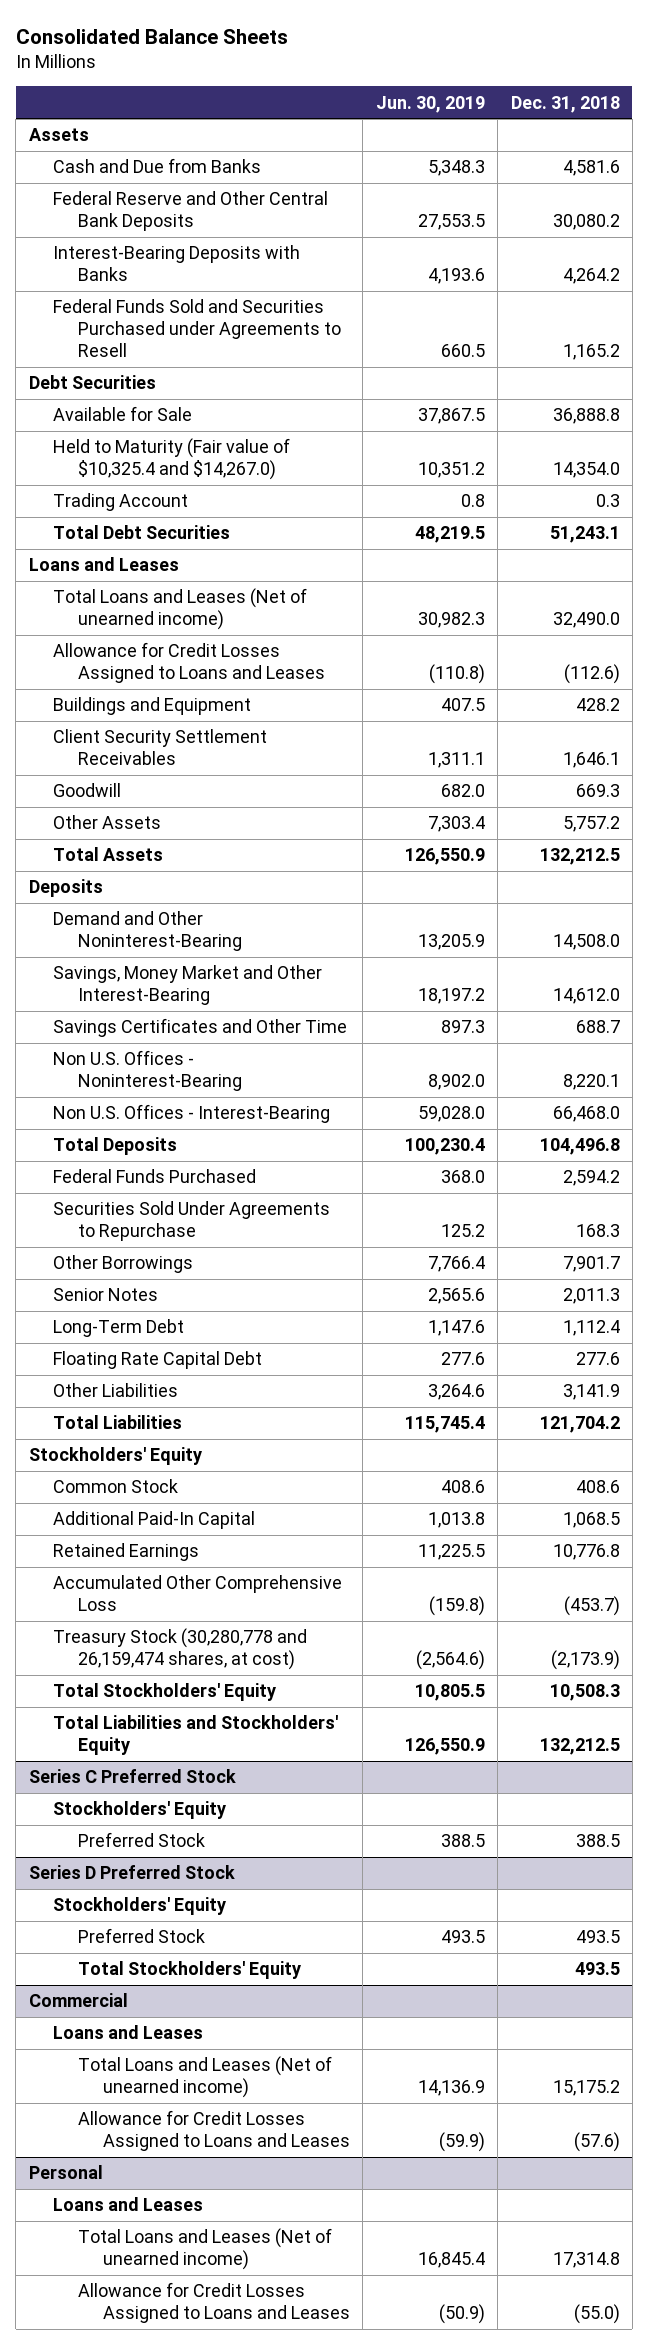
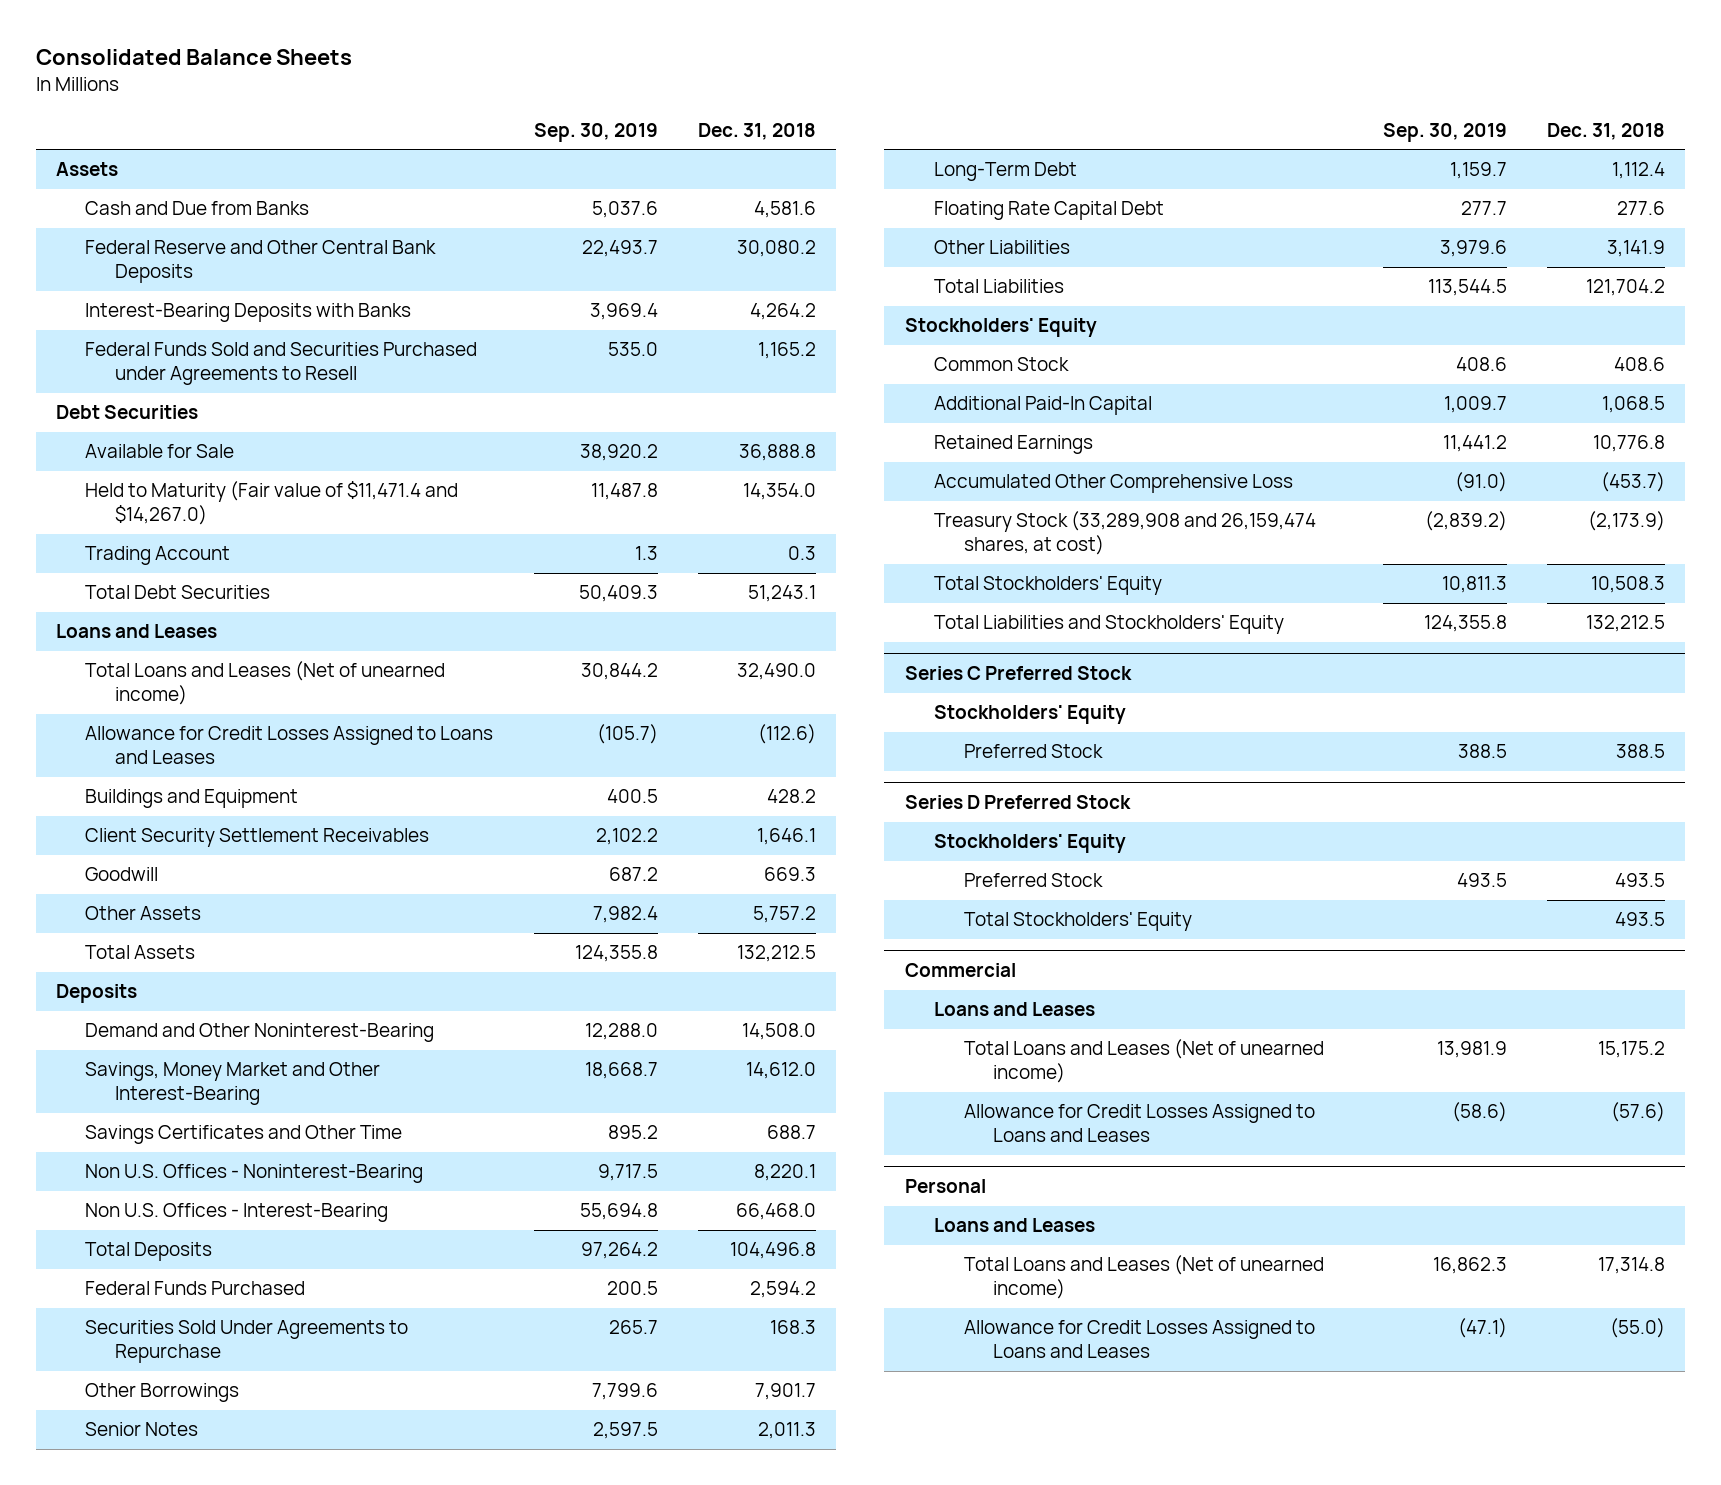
[375,95,485,113] Jun. 30, 2019 -> none
none -> [533,122,658,142] Sep. 30, 2019
[53,438,291,481] Held to Maturity (Fair value of $10,325.4 and $14,267.0) -> [85,481,459,526] Held to Maturity (Fair value of $11,471.4 and $14,267.0)
[53,1628,308,1671] Treasury Stock (30,280,778 and 26,159,474 shares, at cost) -> [934,511,1317,556] Treasury Stock (33,289,908 and 26,159,474 shares, at cost)

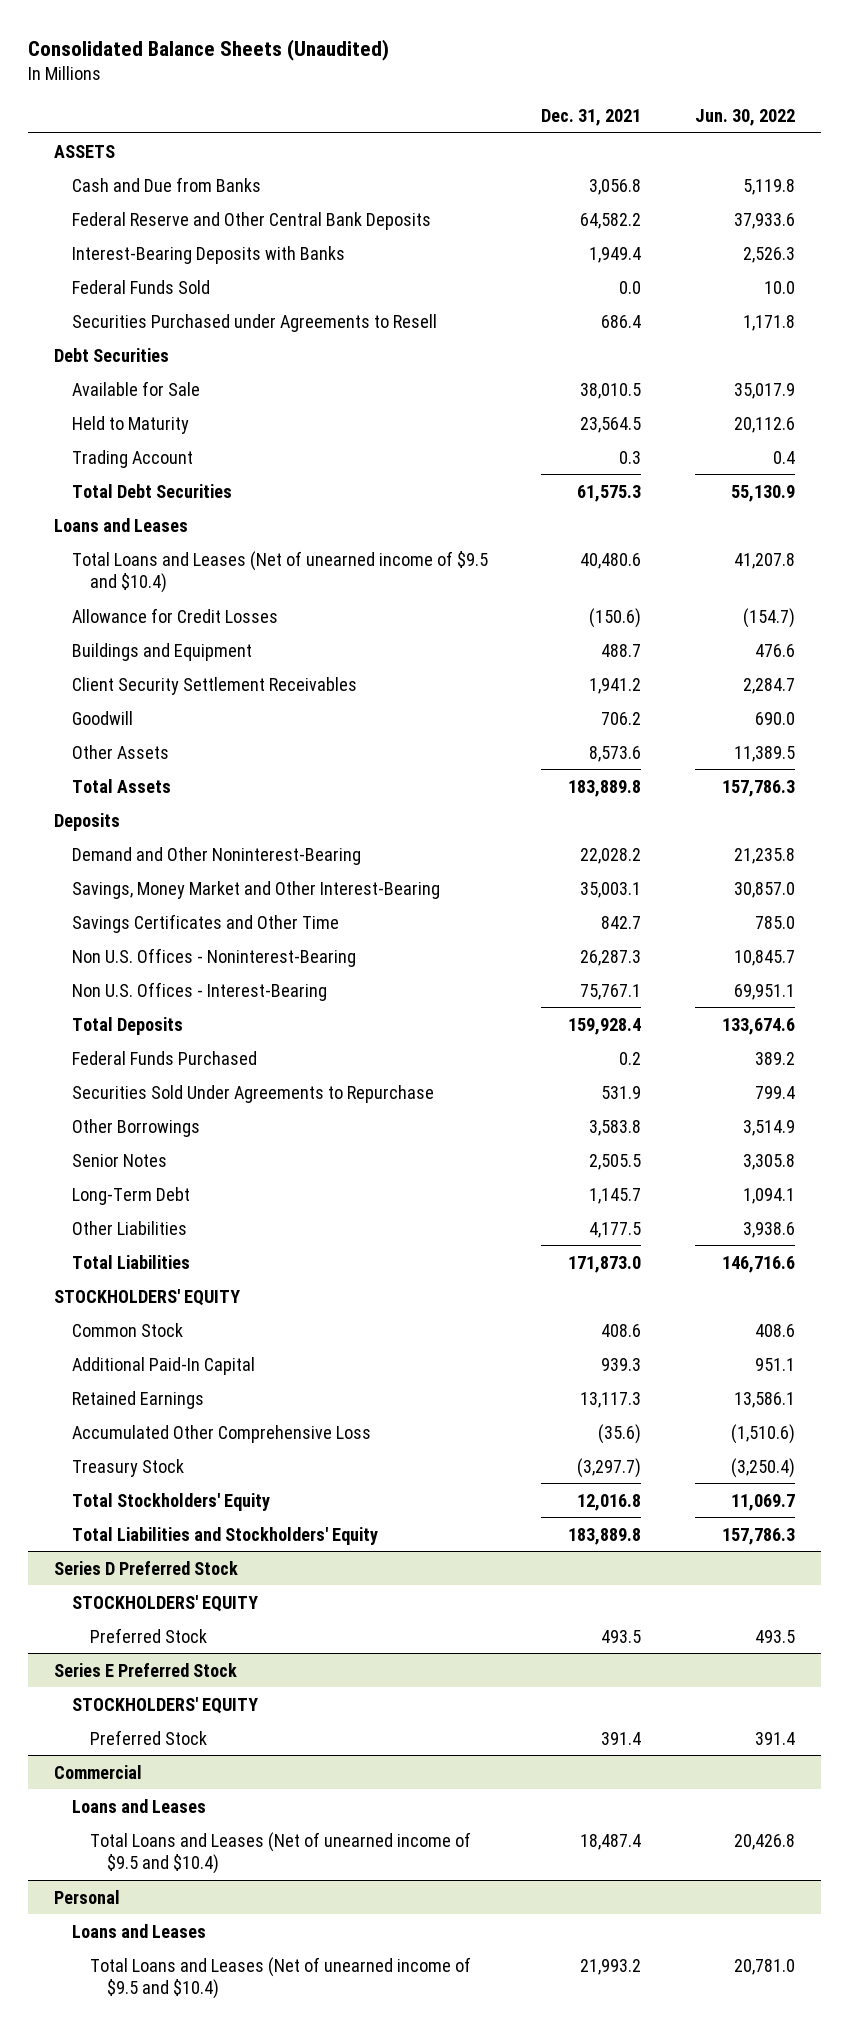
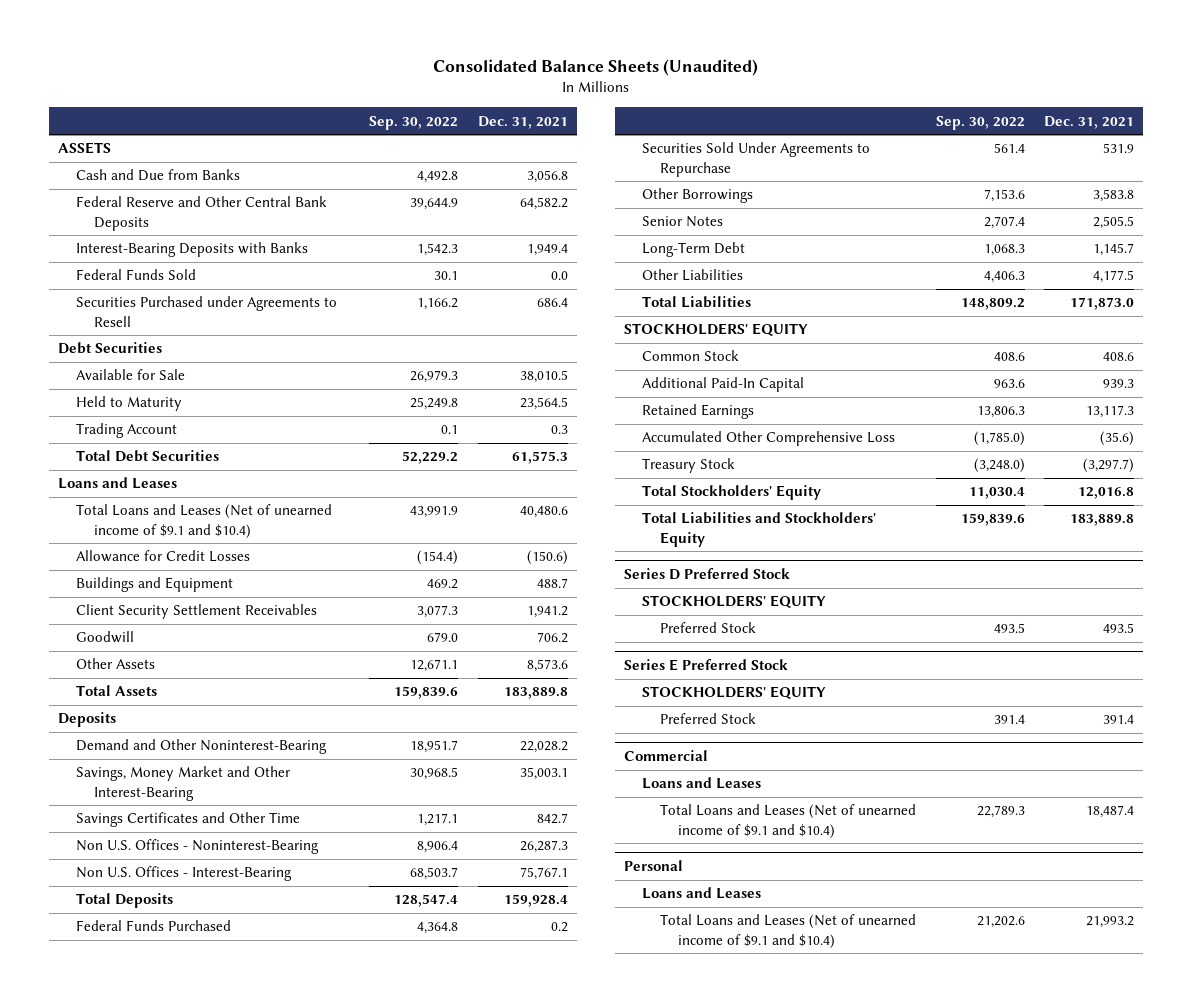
[694,109,795,127] Jun. 30, 2022 -> none
none -> [369,115,459,130] Sep. 30, 2022
[71,550,488,594] Total Loans and Leases (Net of unearned income of $9.5 and $10.4) -> [76,504,333,539] Total Loans and Leases (Net of unearned income of $9.1 and $10.4)
[89,1831,471,1875] Total Loans and Leases (Net of unearned income of $9.5 and $10.4) -> [660,804,917,839] Total Loans and Leases (Net of unearned income of $9.1 and $10.4)
[89,1956,471,2000] Total Loans and Leases (Net of unearned income of $9.5 and $10.4) -> [660,914,917,949] Total Loans and Leases (Net of unearned income of $9.1 and $10.4)

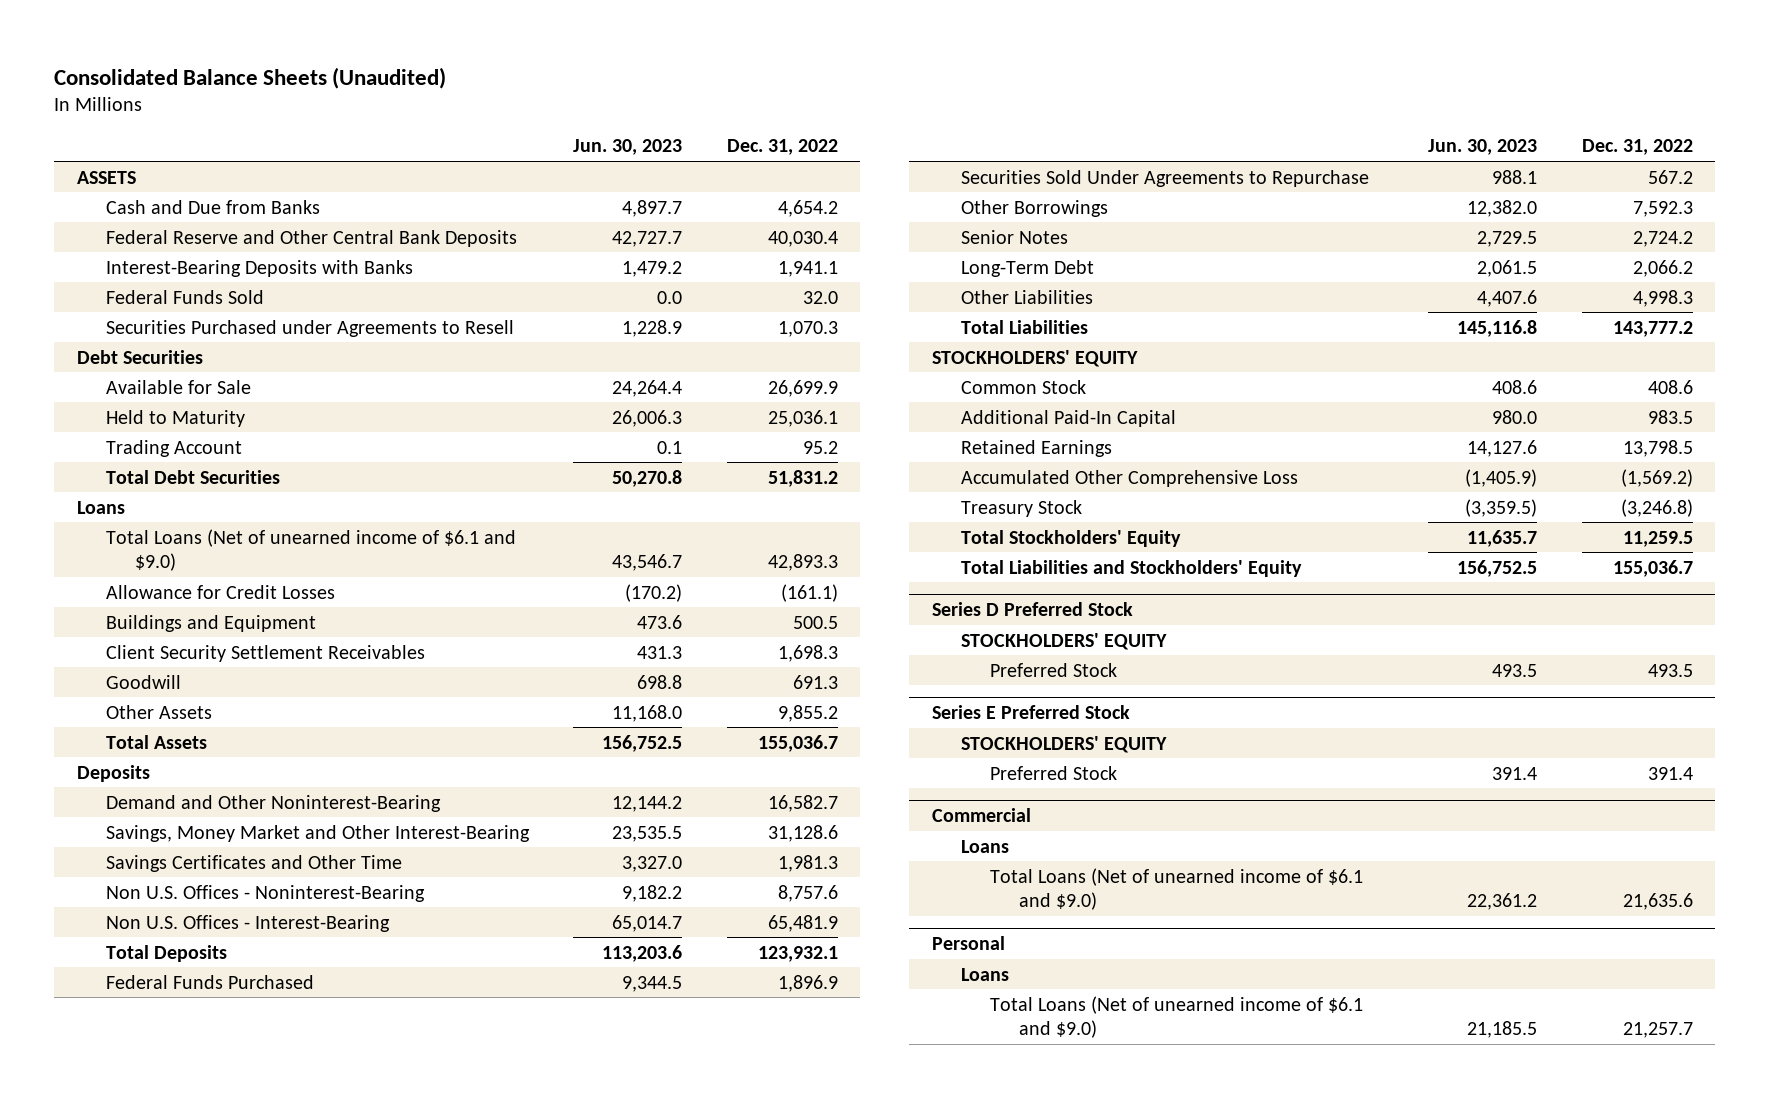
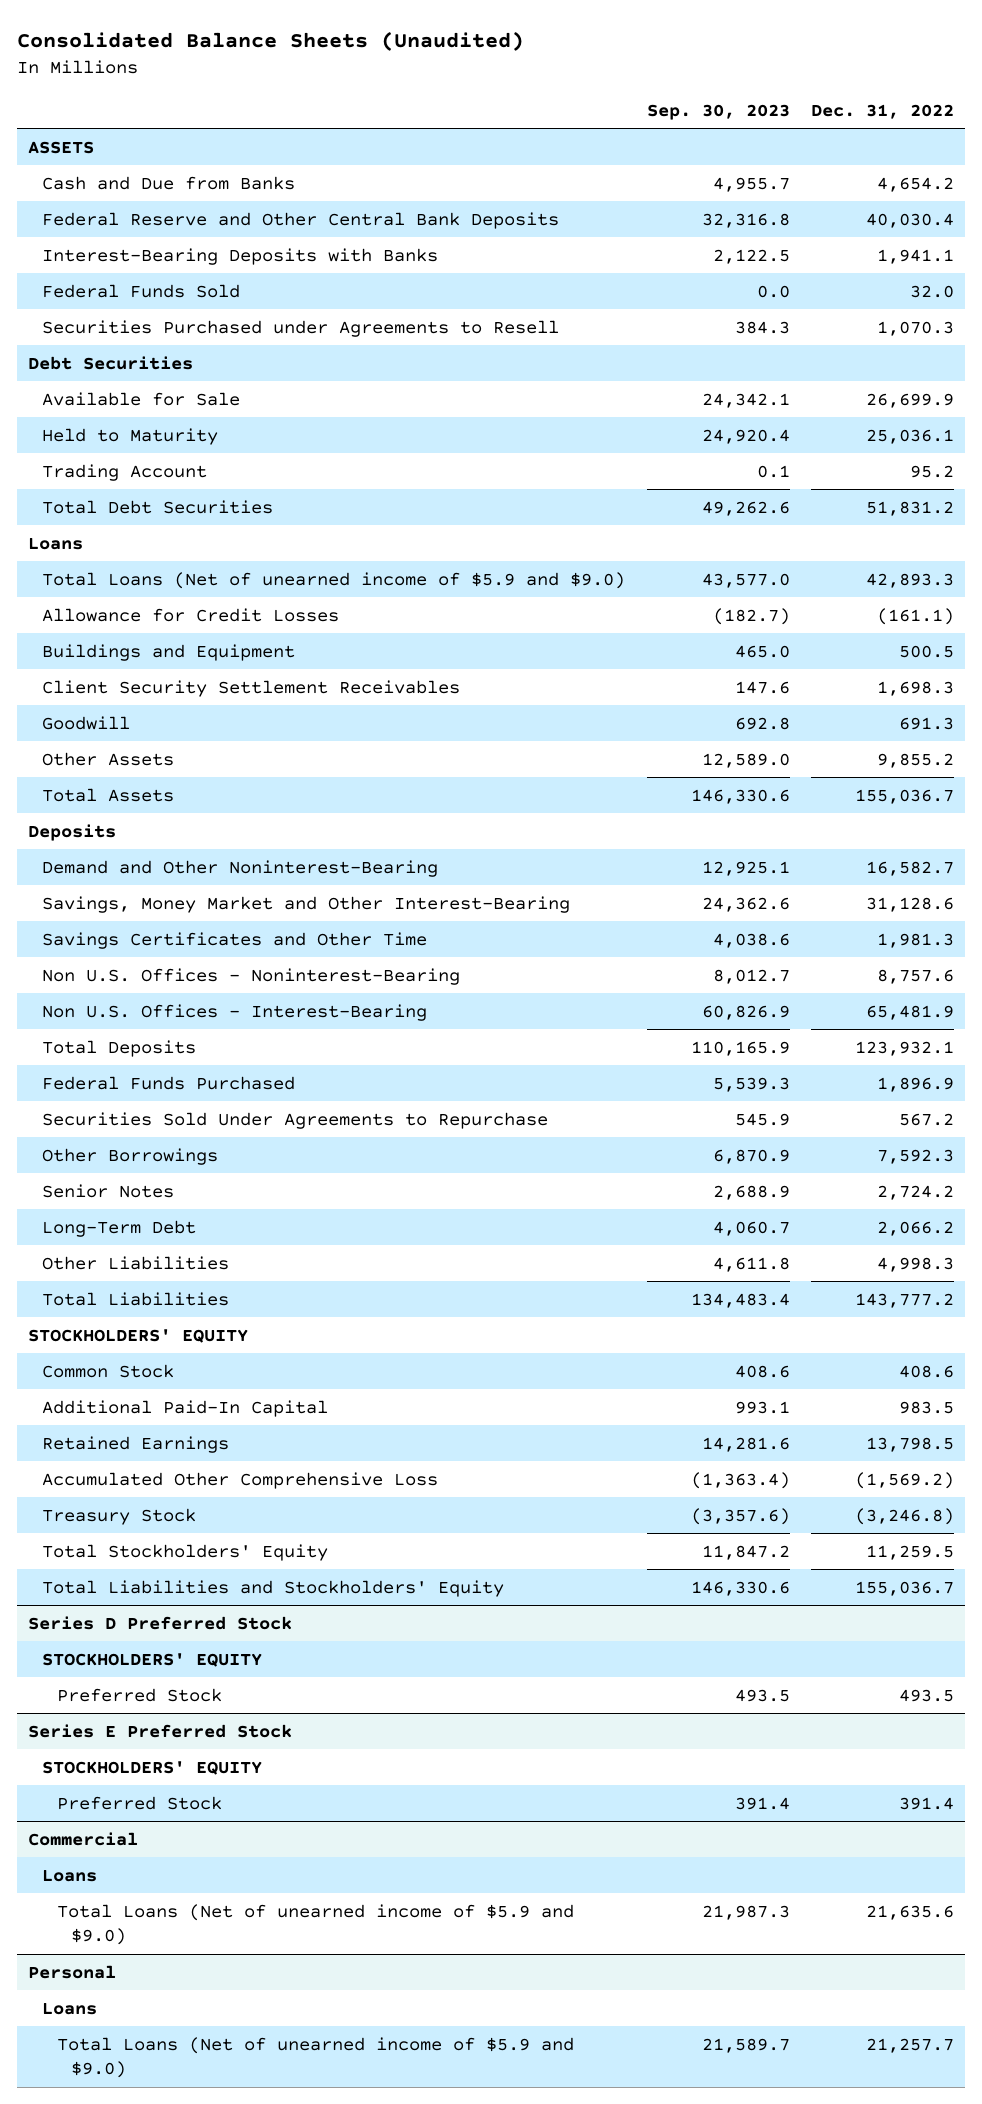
[573,139,683,156] Jun. 30, 2023 -> none
none -> [646,103,790,120] Sep. 30, 2023
[105,528,516,571] Total Loans (Net of unearned income of $6.1 and $9.0) -> [42,571,626,589] Total Loans (Net of unearned income of $5.9 and $9.0)
[989,867,1363,910] Total Loans (Net of unearned income of $6.1 and $9.0) -> [56,1903,574,1946] Total Loans (Net of unearned income of $5.9 and $9.0)
[989,995,1363,1038] Total Loans (Net of unearned income of $6.1 and $9.0) -> [56,2036,574,2079] Total Loans (Net of unearned income of $5.9 and $9.0)

